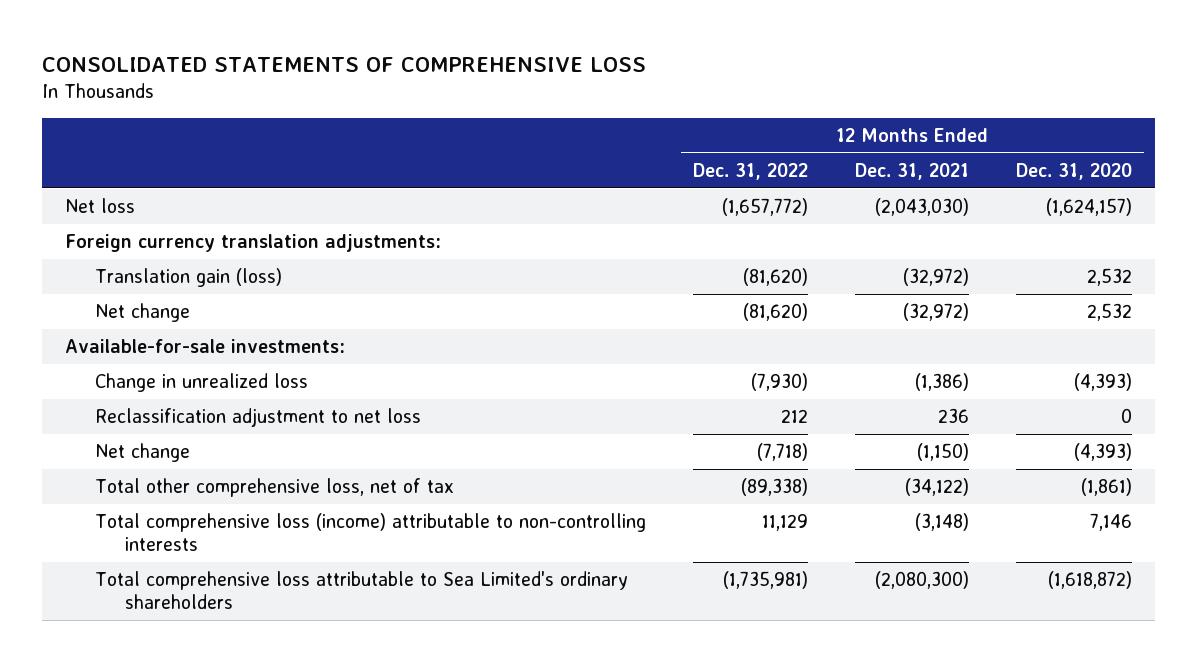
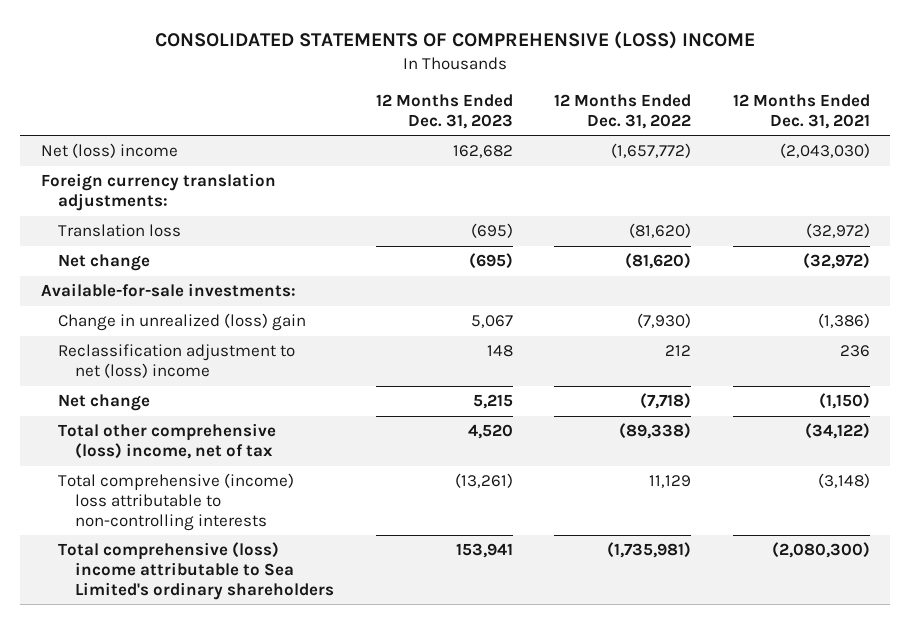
[41,56,646,72] CONSOLIDATED STATEMENTS OF COMPREHENSIVE LOSS -> [155,31,756,50] CONSOLIDATED STATEMENTS OF COMPREHENSIVE (LOSS) INCOME
[1015,162,1132,180] Dec. 31, 2020 -> none
none -> [375,94,513,129] 12 Months Ended Dec. 31, 2023
[65,198,136,214] Net loss -> [40,143,178,159] Net (loss) income
[95,268,283,288] Translation gain (loss) -> [58,224,182,238] Translation loss
[95,373,309,393] Change in unrealized loss -> [58,313,307,332] Change in unrealized (loss) gain
[95,408,422,428] Reclassification adjustment to net loss -> [58,344,296,379] Reclassification adjustment to net (loss) income
[95,478,455,498] Total other comprehensive loss, net of tax -> [58,423,277,460] Total other comprehensive (loss) income, net of tax
[95,513,647,551] Total comprehensive loss (income) attributable to non-controlling interests -> [58,473,295,531] Total comprehensive (income) loss attributable to non-controlling interests
[95,571,629,609] Total comprehensive loss attributable to Sea Limited's ordinary shareholders -> [58,542,335,600] Total comprehensive (loss) income attributable to Sea Limited's ordinary shareholders

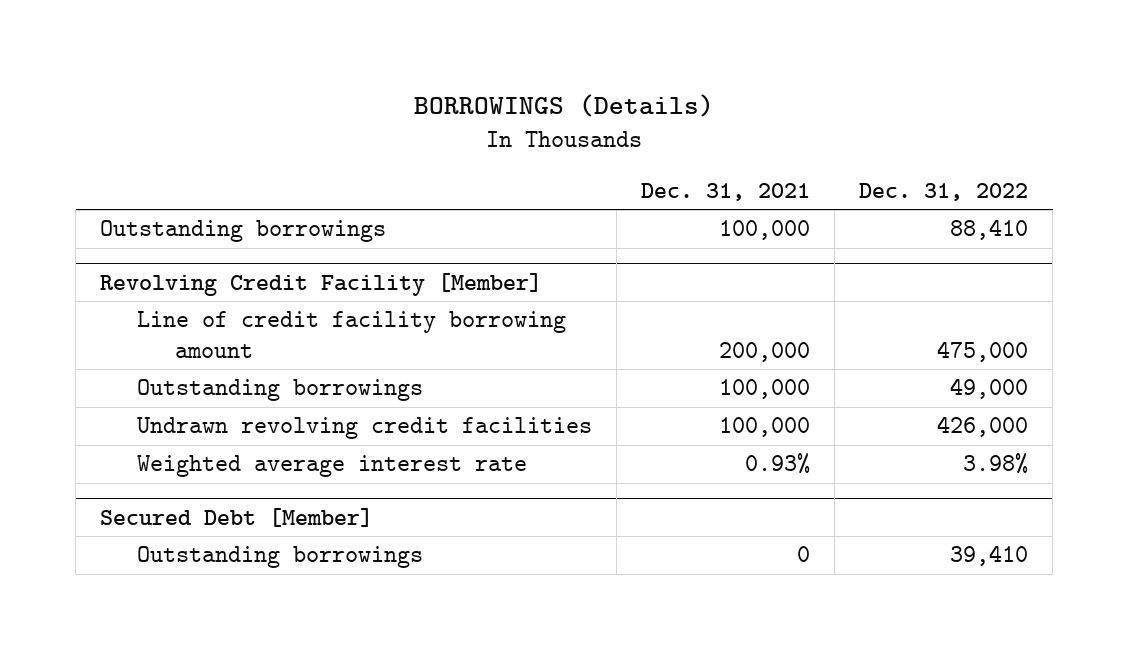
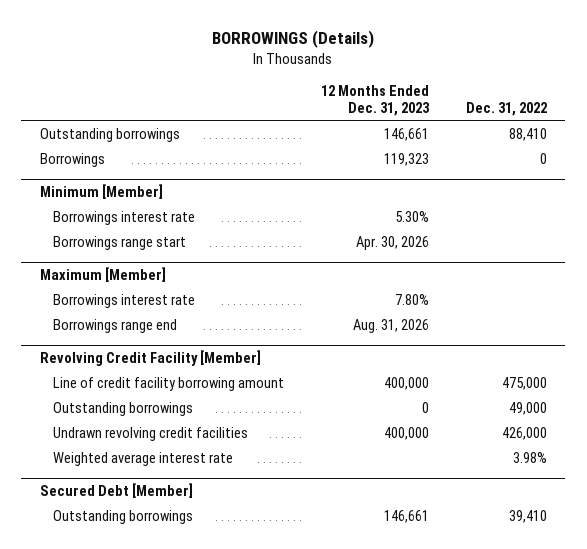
[641,182,811,201] Dec. 31, 2021 -> none
none -> [320,85,430,117] 12 Months Ended Dec. 31, 2023
none -> [39,152,105,167] Borrowings
none -> [39,184,163,200] Minimum [Member]
none -> [52,210,195,225] Borrowings interest rate
none -> [52,235,186,250] Borrowings range start
none -> [39,267,166,283] Maximum [Member]
none -> [52,293,195,308] Borrowings interest rate
none -> [52,318,177,333] Borrowings range end

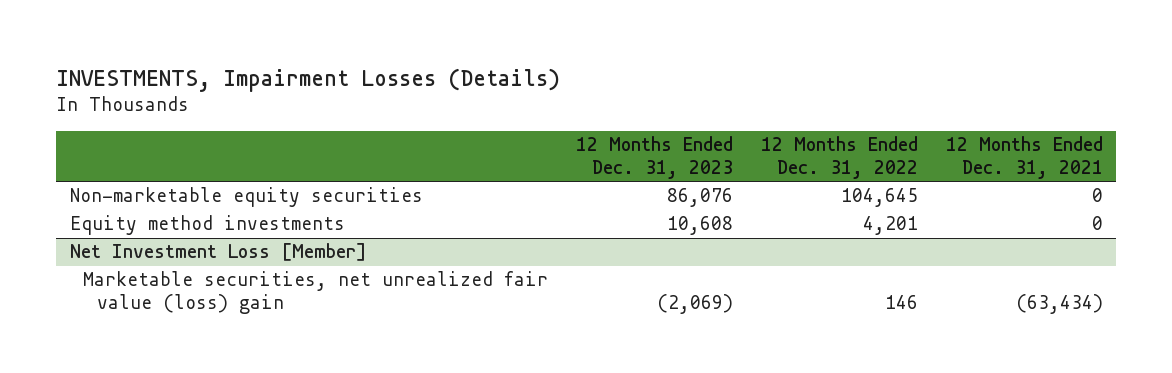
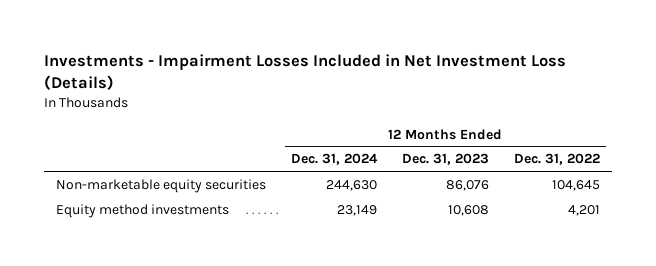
[55,67,560,92] INVESTMENTS, Impairment Losses (Details) -> [43,54,566,91] Investments - Impairment Losses Included in Net Investment Loss (Details)
[945,135,1103,179] 12 Months Ended Dec. 31, 2021 -> none
none -> [291,153,379,166] Dec. 31, 2024
[69,243,367,262] Net Investment Loss [Member] -> none
[83,271,549,315] Marketable securities, net unrealized fair value (loss) gain -> none

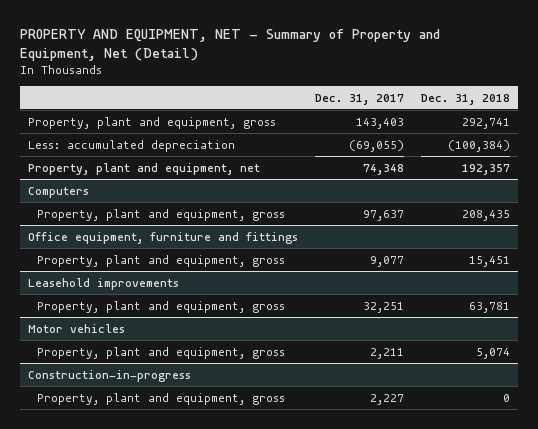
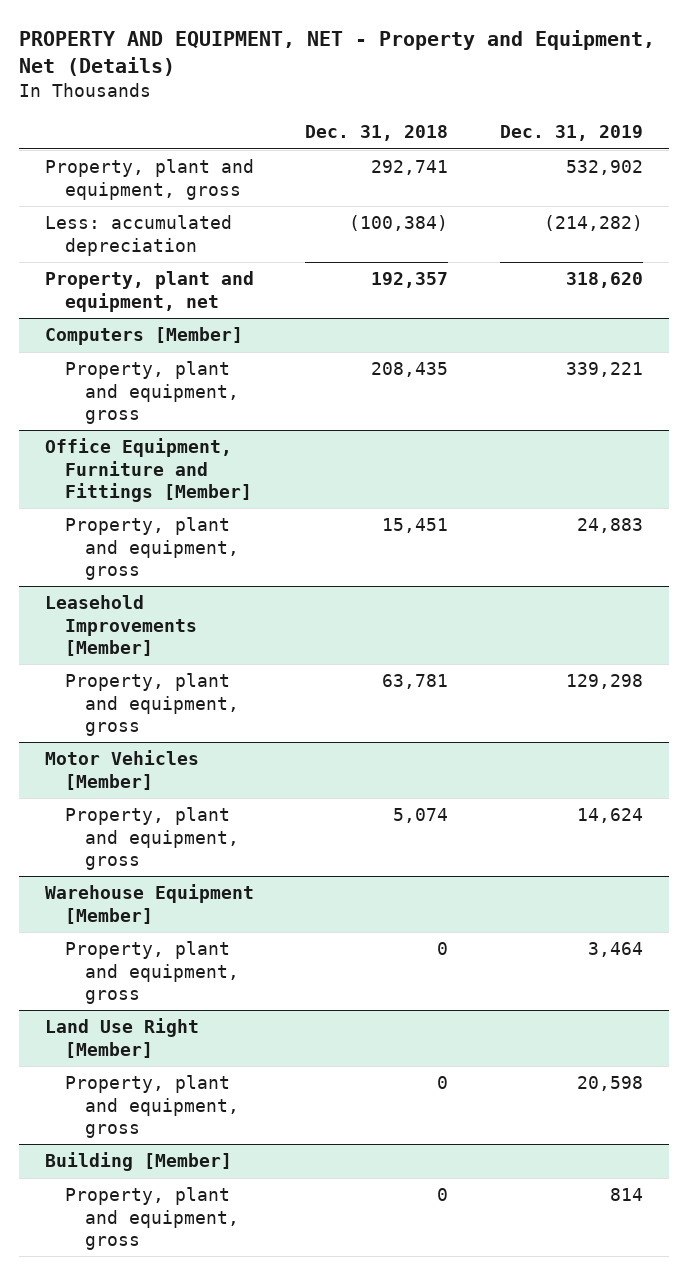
[19,28,440,61] PROPERTY AND EQUIPMENT, NET - Summary of Property and Equipment, Net (Detail) -> [19,30,656,77] PROPERTY AND EQUIPMENT, NET - Property and Equipment, Net (Details)
[315,93,405,105] Dec. 31, 2017 -> none
none -> [499,124,643,141] Dec. 31, 2019
[28,186,90,198] Computers -> [44,327,243,346] Computers [Member]
[28,231,299,244] Office equipment, furniture and fittings -> [44,438,252,502] Office Equipment, Furniture and Fittings [Member]
[28,277,180,290] Leasehold improvements -> [44,595,197,656] Leasehold Improvements [Member]
[28,323,126,333] Motor vehicles -> [44,750,199,790] Motor Vehicles [Member]
[28,369,192,382] Construction-in-progress -> none
none -> [44,884,254,924] Warehouse Equipment [Member]
none -> [44,1018,199,1058] Land Use Right [Member]
none -> [64,1075,239,1138] Property, plant and equipment, gross
none -> [44,1152,232,1172] Building [Member]
none -> [64,1187,239,1250] Property, plant and equipment, gross

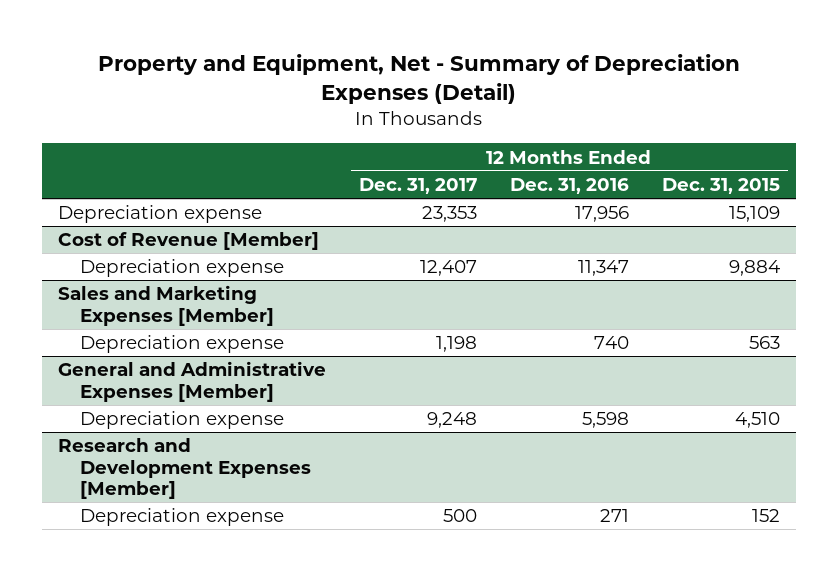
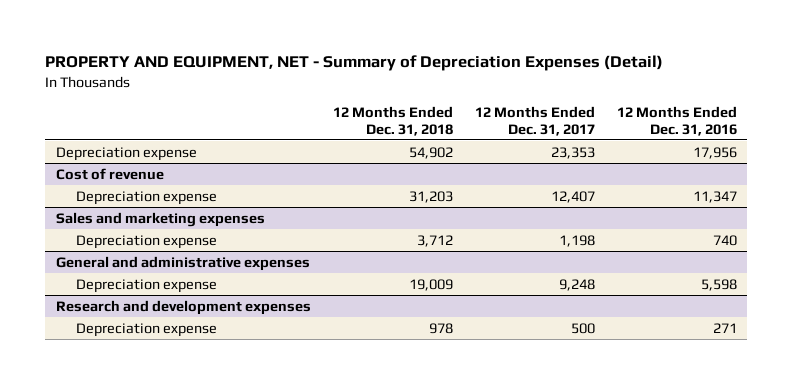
[97,53,740,104] Property and Equipment, Net - Summary of Depreciation Expenses (Detail) -> [44,55,663,72] PROPERTY AND EQUIPMENT, NET - Summary of Depreciation Expenses (Detail)
[661,178,780,195] Dec. 31, 2015 -> none
none -> [332,106,453,136] 12 Months Ended Dec. 31, 2018
[58,232,320,251] Cost of Revenue [Member] -> [55,167,164,180] Cost of revenue
[58,285,275,326] Sales and Marketing Expenses [Member] -> [55,211,265,227] Sales and marketing expenses
[58,361,327,402] General and Administrative Expenses [Member] -> [55,255,310,271] General and administrative expenses
[58,438,312,500] Research and Development Expenses [Member] -> [55,299,311,315] Research and development expenses

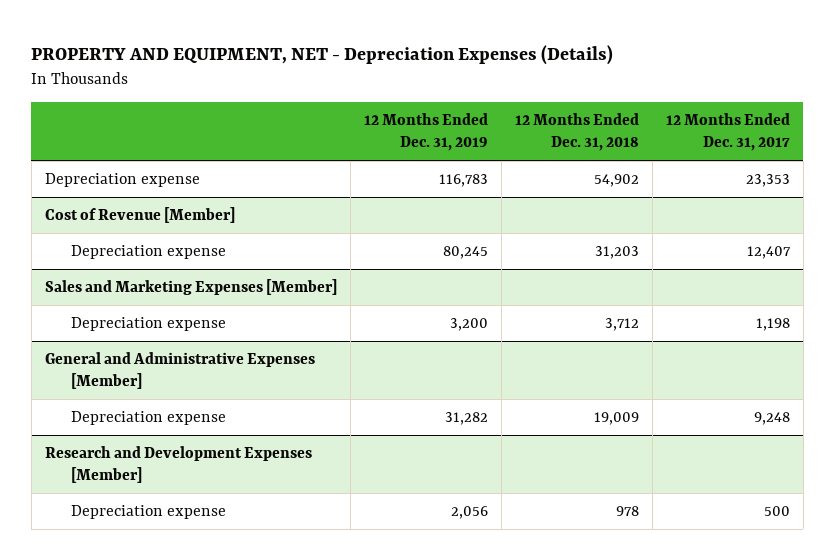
[44,55,663,72] PROPERTY AND EQUIPMENT, NET - Summary of Depreciation Expenses (Detail) -> [31,44,614,65] PROPERTY AND EQUIPMENT, NET - Depreciation Expenses (Details)
[616,106,737,136] 12 Months Ended Dec. 31, 2016 -> none
none -> [363,113,488,152] 12 Months Ended Dec. 31, 2019
[55,167,164,180] Cost of revenue -> [44,207,235,224] Cost of Revenue [Member]
[55,211,265,227] Sales and marketing expenses -> [44,279,337,296] Sales and Marketing Expenses [Member]
[55,255,310,271] General and administrative expenses -> [44,352,315,390] General and Administrative Expenses [Member]
[55,299,311,315] Research and development expenses -> [44,446,312,484] Research and Development Expenses [Member]

